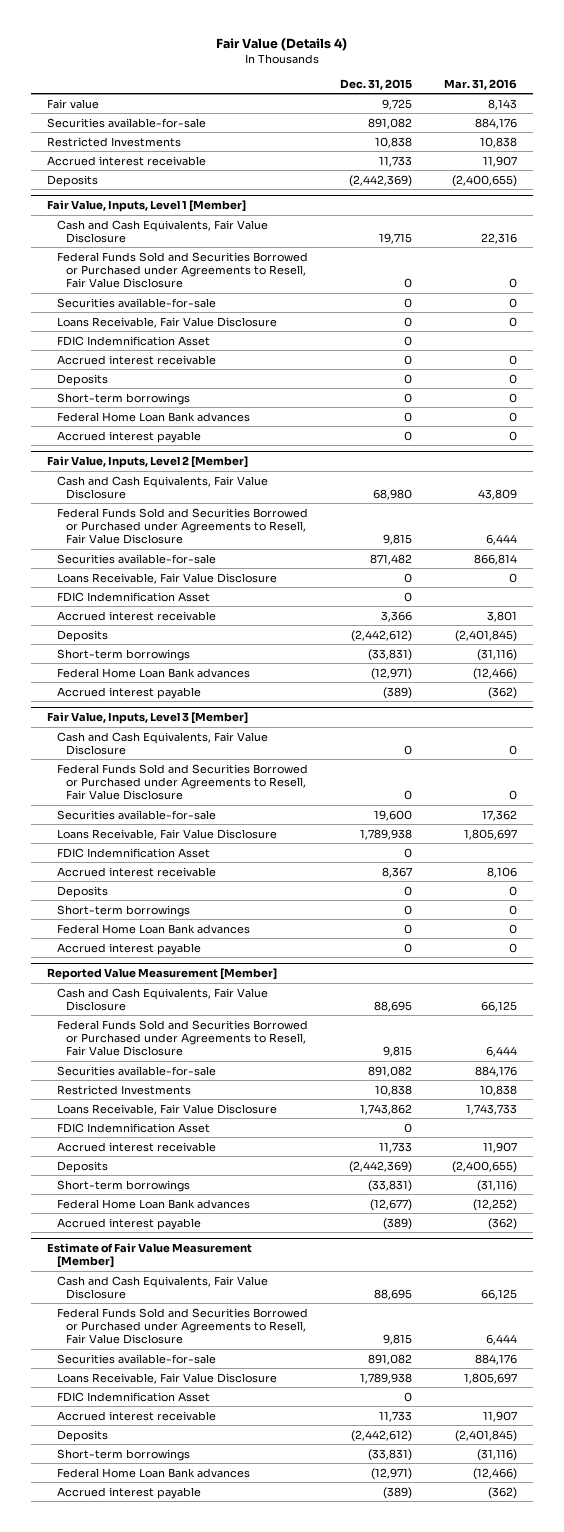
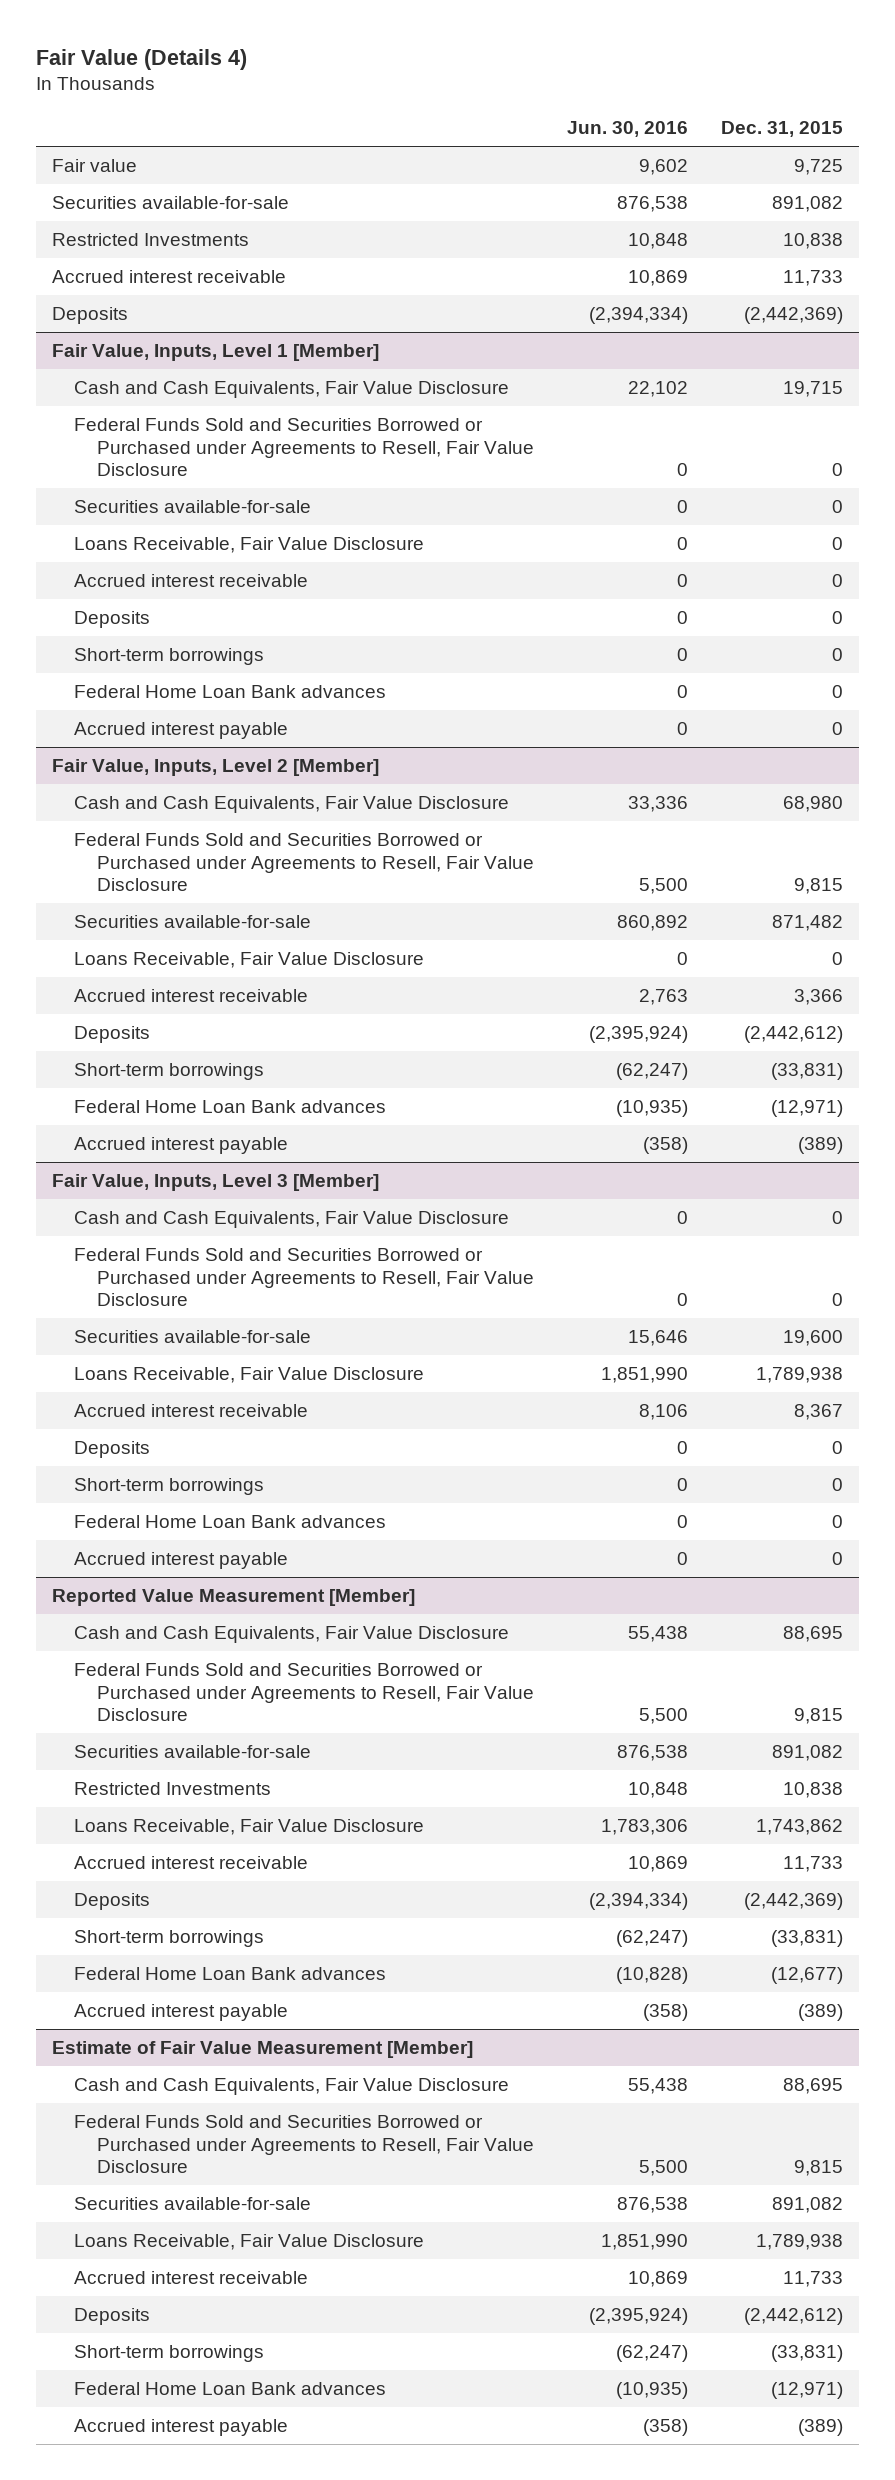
[444,78,518,90] Mar. 31, 2016 -> none
none -> [566,120,688,137] Jun. 30, 2016
[56,335,210,346] FDIC Indemnification Asset -> none
[56,591,210,602] FDIC Indemnification Asset -> none
[56,847,210,858] FDIC Indemnification Asset -> none
[56,1122,210,1133] FDIC Indemnification Asset -> none
[56,1391,210,1402] FDIC Indemnification Asset -> none

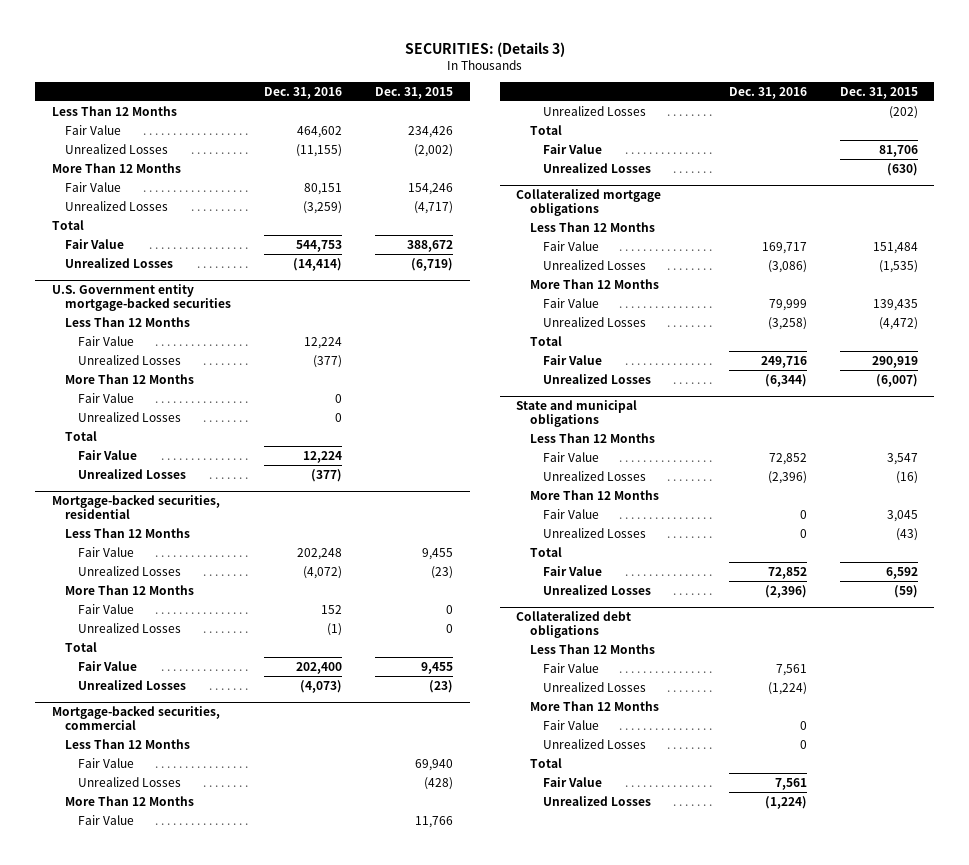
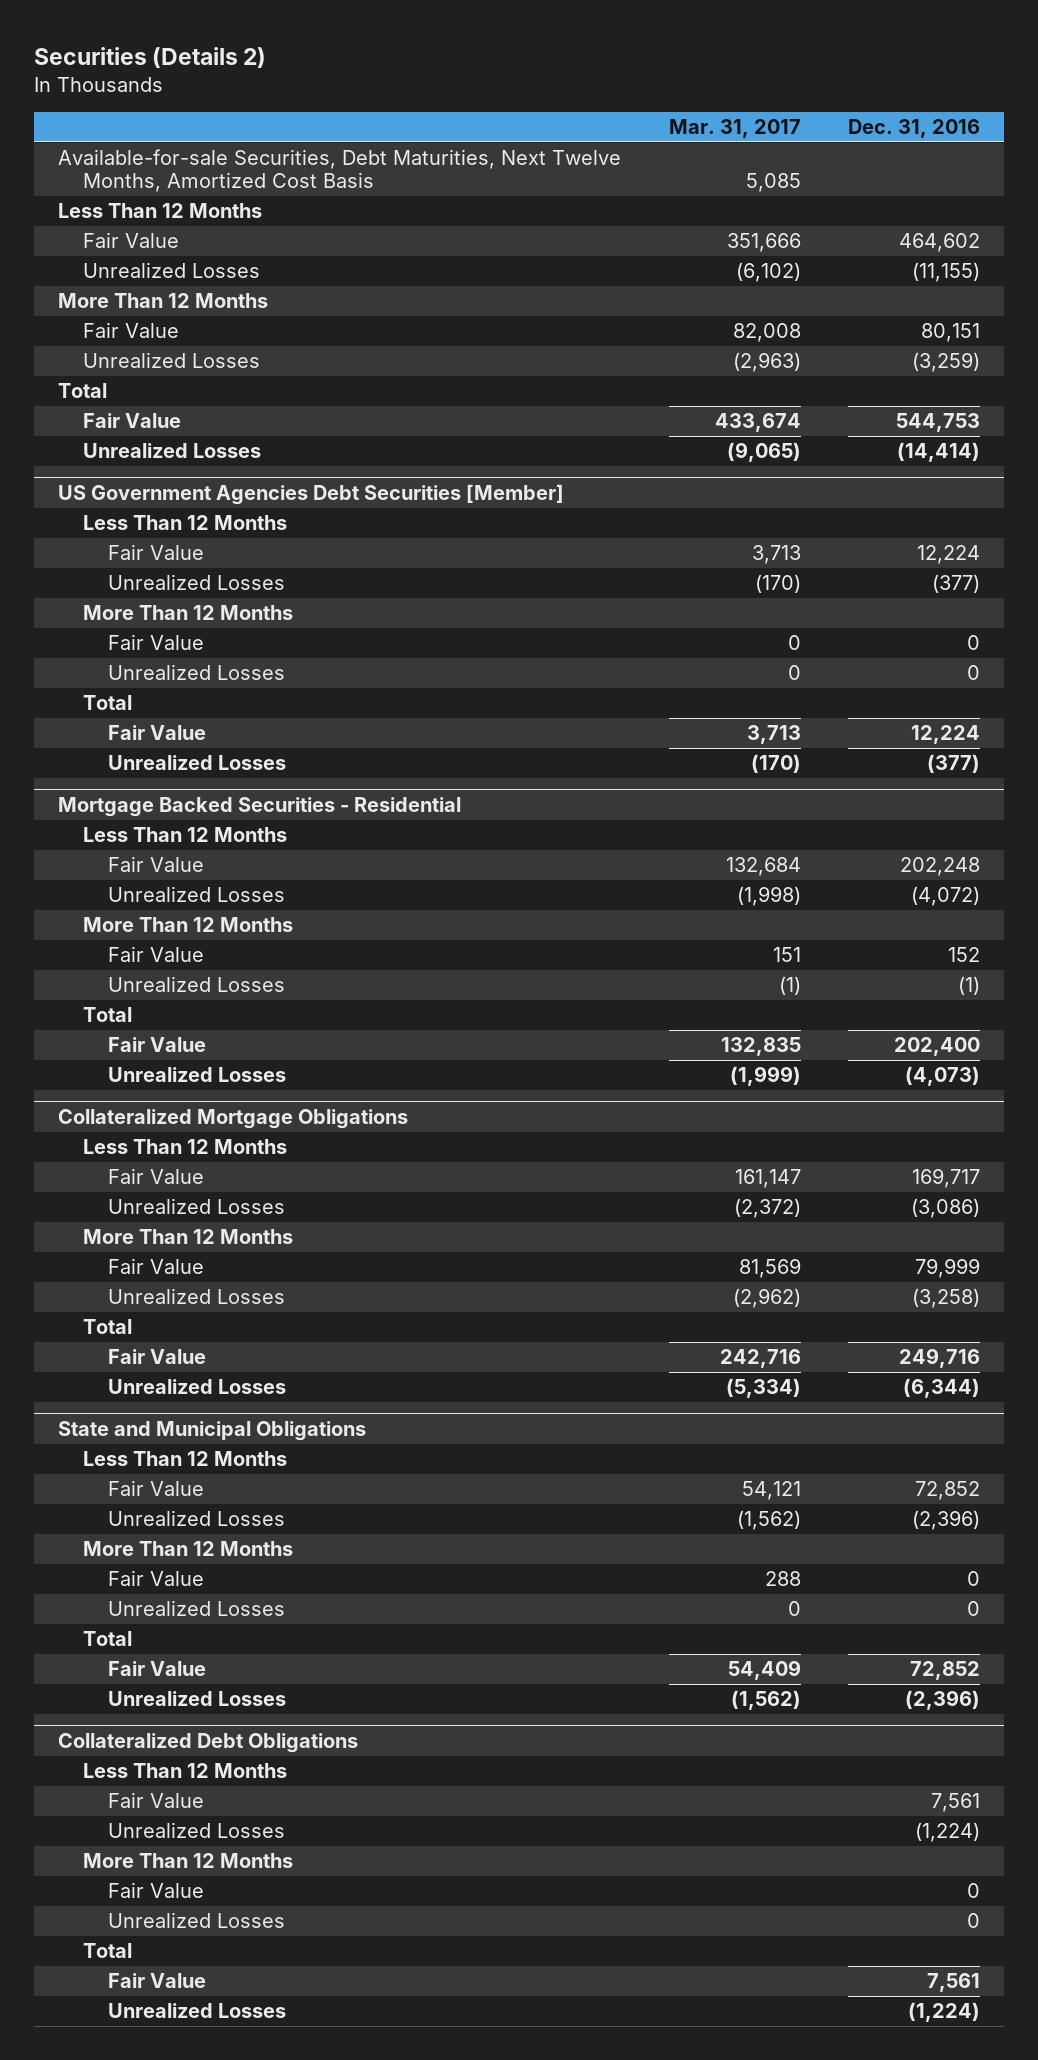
[404,41,565,57] SECURITIES: (Details 3) -> [33,46,266,68] Securities (Details 2)
[375,86,454,99] Dec. 31, 2015 -> none
none -> [668,118,801,138] Mar. 31, 2017
none -> [57,149,621,193] Available-for-sale Securities, Debt Maturities, Next Twelve Months, Amortized Cost Basis
[51,283,232,311] U.S. Government entity mortgage-backed securities -> [57,483,564,505] US Government Agencies Debt Securities [Member]
[51,494,220,519] Mortgage-backed securities, residential -> [57,796,461,817] Mortgage Backed Securities - Residential
[51,705,220,730] Mortgage-backed securities, commercial -> none
[65,738,191,749] Less Than 12 Months -> none
[78,757,135,768] Fair Value -> none
[78,776,182,787] Unrealized Losses -> none
[65,795,195,806] More Than 12 Months -> none
[78,814,135,825] Fair Value -> none
[542,105,646,116] Unrealized Losses -> none
[529,124,562,135] Total -> none
[542,143,602,154] Fair Value -> none
[542,162,651,173] Unrealized Losses -> none
[516,188,662,216] Collateralized mortgage obligations -> [57,1108,408,1129] Collateralized Mortgage Obligations
[516,399,638,427] State and municipal obligations -> [57,1420,366,1441] State and Municipal Obligations
[516,610,632,638] Collateralized debt obligations -> [57,1732,358,1753] Collateralized Debt Obligations

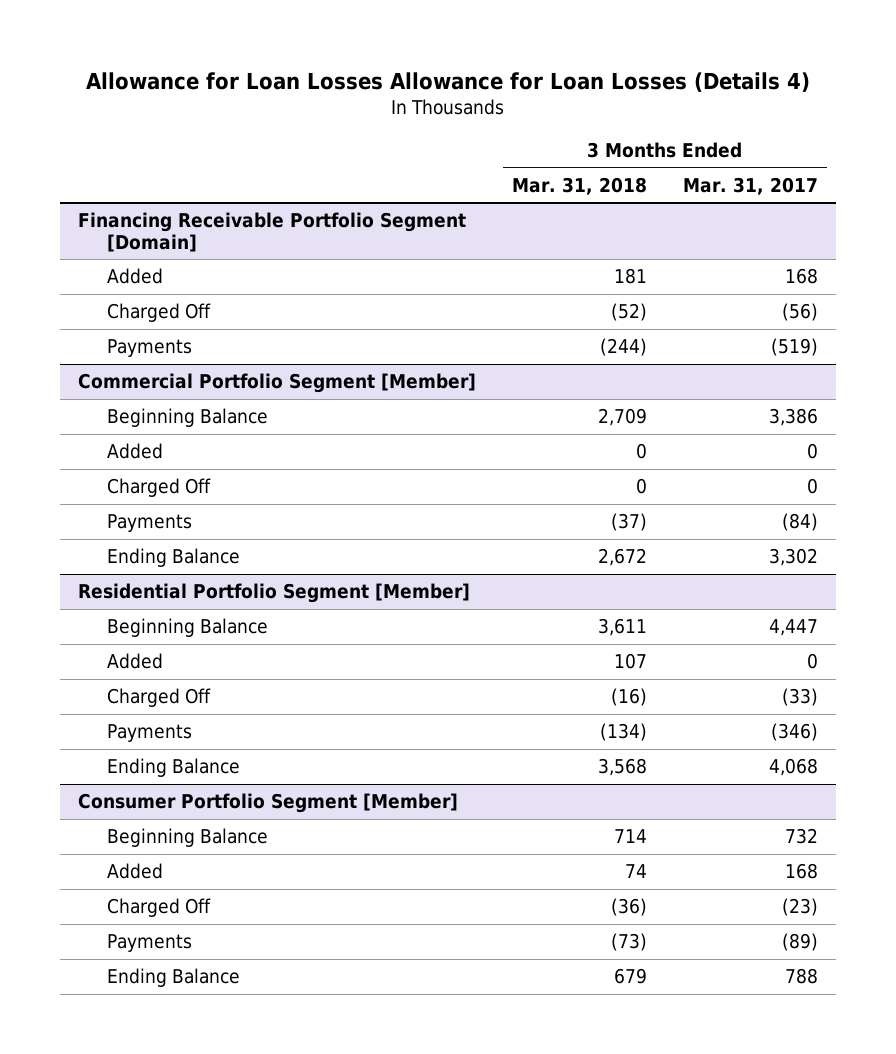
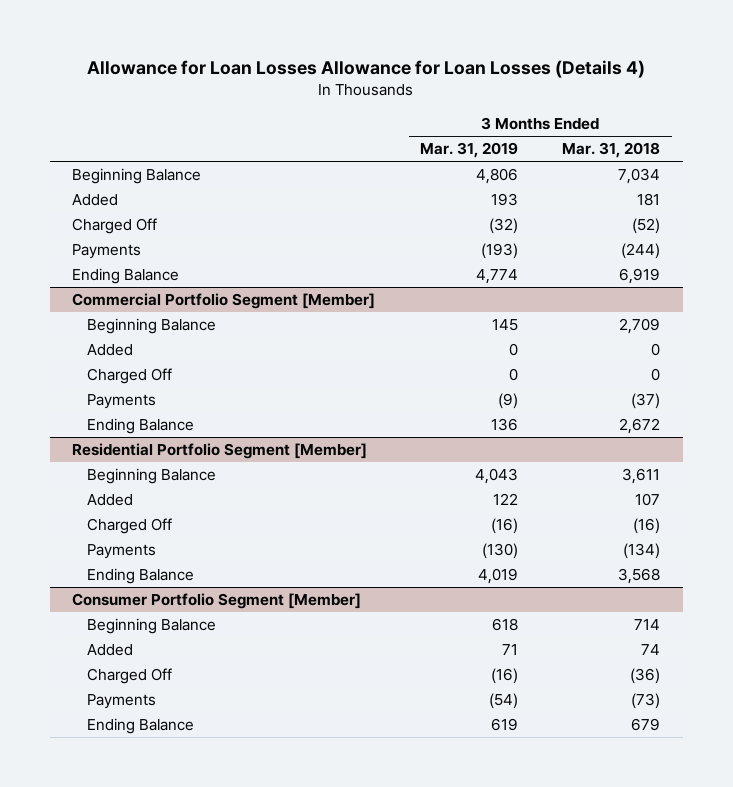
[682,176,818,195] Mar. 31, 2017 -> none
none -> [419,142,518,159] Mar. 31, 2019
[78,212,467,252] Financing Receivable Portfolio Segment [Domain] -> none
none -> [72,168,202,185] Beginning Balance
none -> [72,268,180,285] Ending Balance

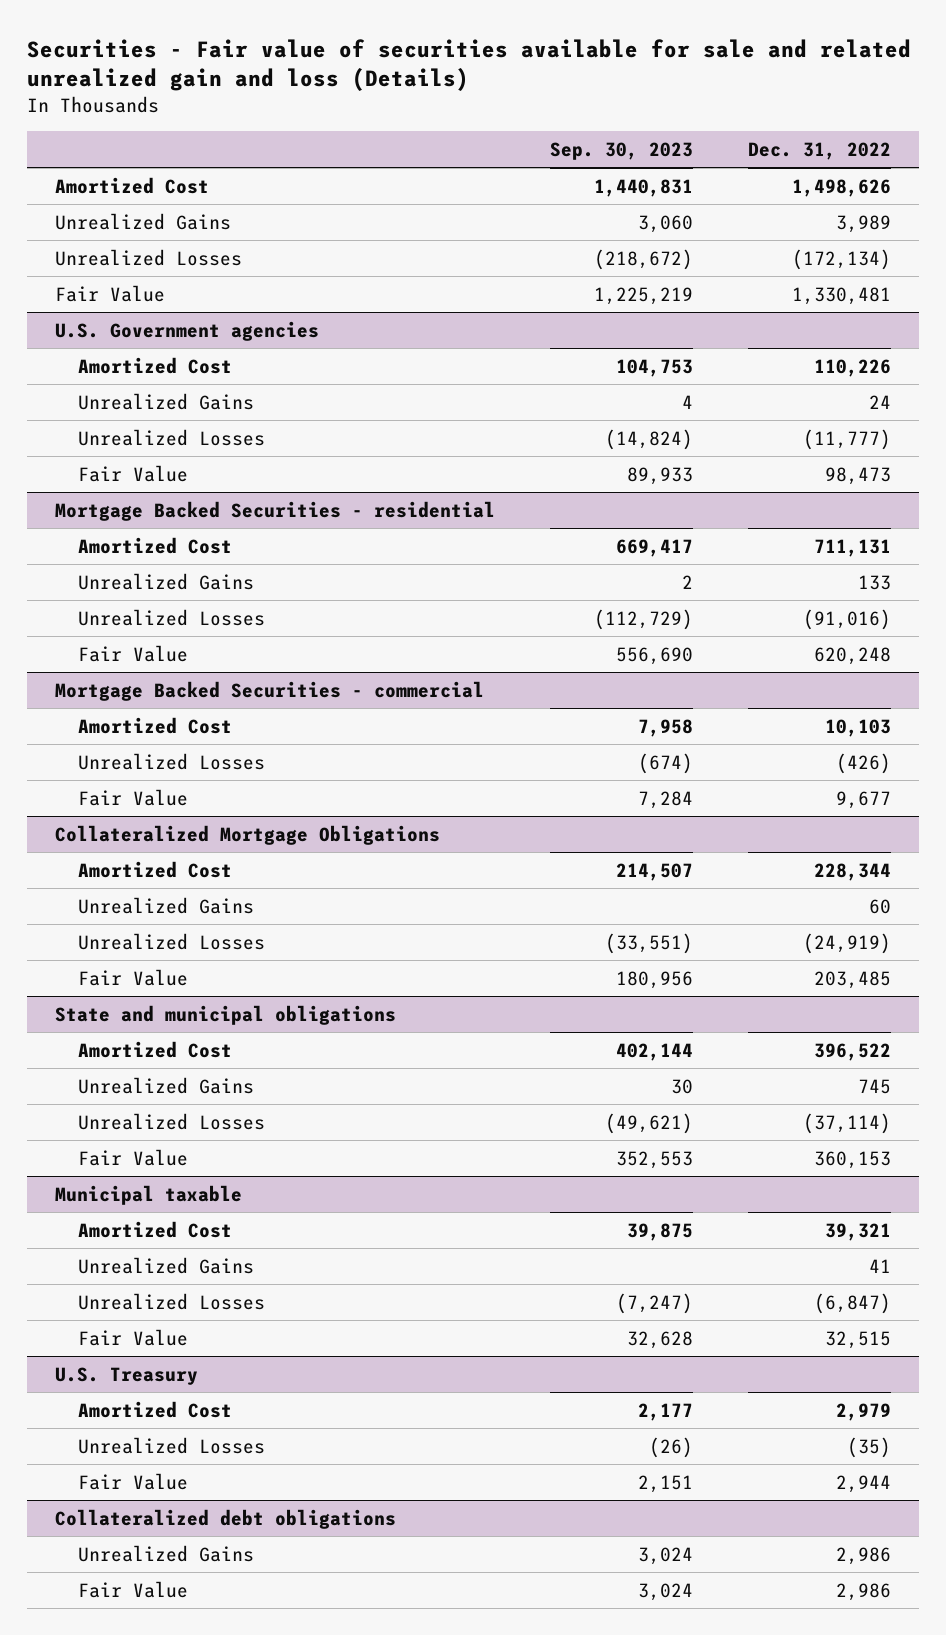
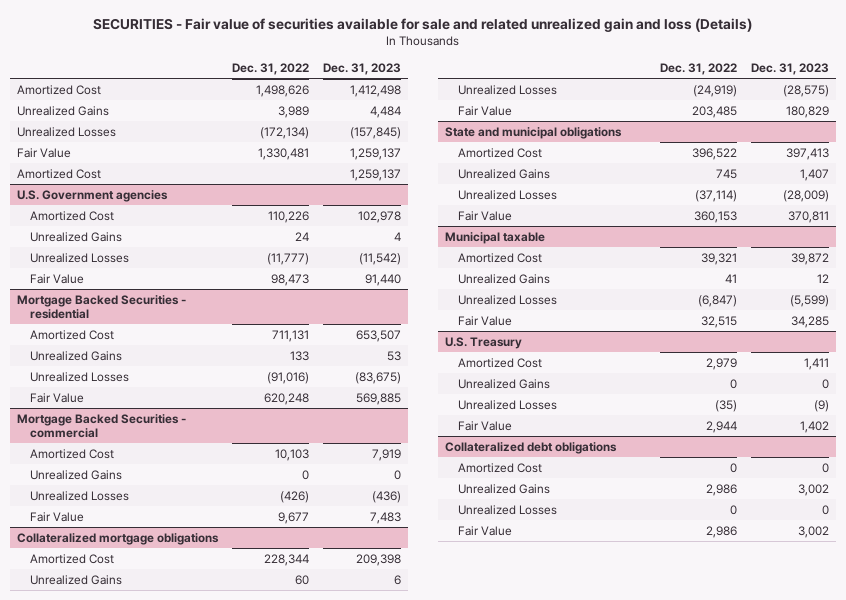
[27,38,912,92] Securities - Fair value of securities available for sale and related unrealized gain and loss (Details) -> [92,17,752,32] SECURITIES - Fair value of securities available for sale and related unrealized gain and loss (Details)
[550,141,694,160] Sep. 30, 2023 -> none
none -> [322,62,401,75] Dec. 31, 2023
none -> [16,168,101,179] Amortized Cost
none -> [29,469,122,480] Unrealized Gains
[54,824,440,845] Collateralized Mortgage Obligations -> [16,532,219,545] Collateralized mortgage obligations
none -> [458,378,551,389] Unrealized Gains
none -> [458,462,543,473] Amortized Cost
none -> [458,504,558,515] Unrealized Losses

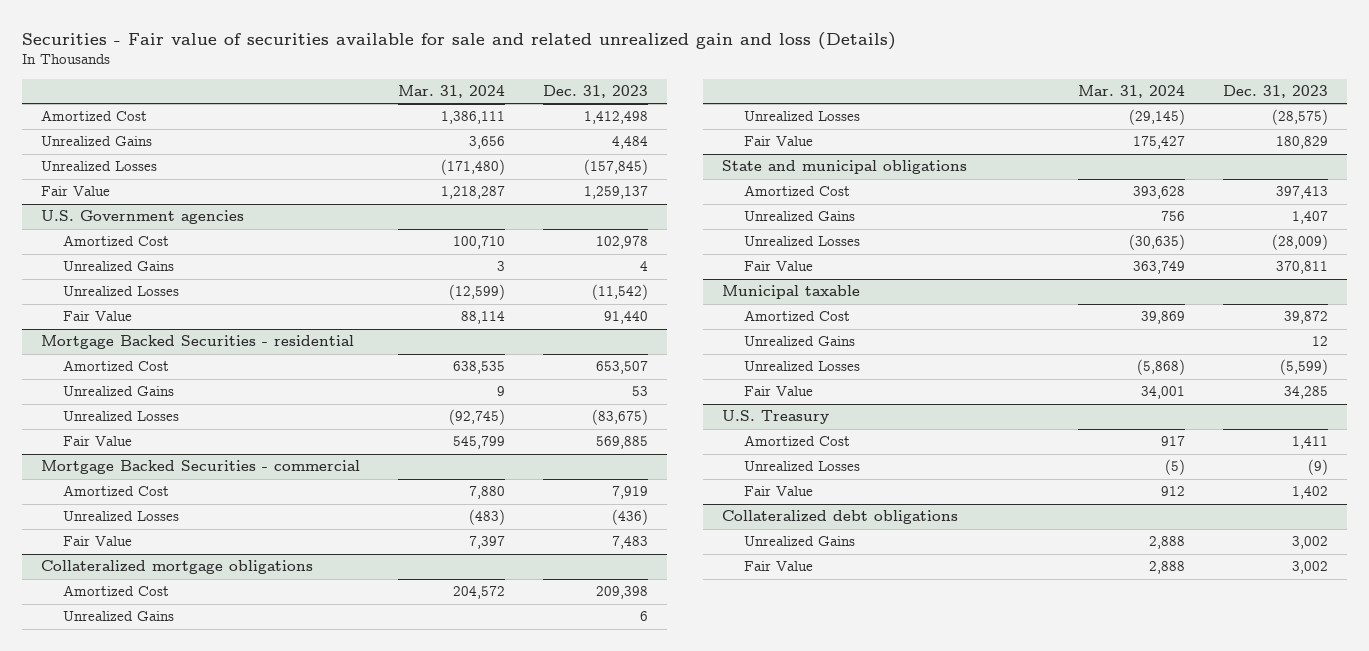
[92,17,752,32] SECURITIES - Fair value of securities available for sale and related unrealized gain and loss (Details) -> [22,31,897,50] Securities - Fair value of securities available for sale and related unrealized gain and loss (Details)
[231,62,309,75] Dec. 31, 2022 -> none
none -> [397,85,505,99] Mar. 31, 2024
[16,168,101,179] Amortized Cost -> none
[29,469,122,480] Unrealized Gains -> none
[458,378,551,389] Unrealized Gains -> none
[458,462,543,473] Amortized Cost -> none
[458,504,558,515] Unrealized Losses -> none

